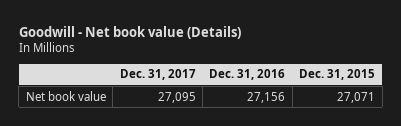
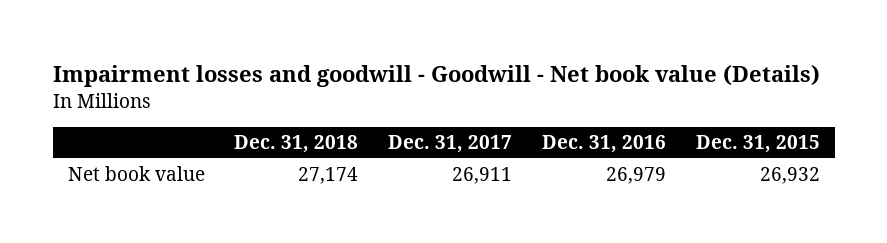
[18,25,241,39] Goodwill - Net book value (Details) -> [52,65,820,88] Impairment losses and goodwill - Goodwill - Net book value (Details)
none -> [234,134,359,153] Dec. 31, 2018
[157,91,196,103] 27,095 -> [452,167,513,185] 26,911
[247,91,286,103] 27,156 -> [605,167,666,185] 26,979
[337,91,376,103] 27,071 -> [759,167,820,185] 26,932

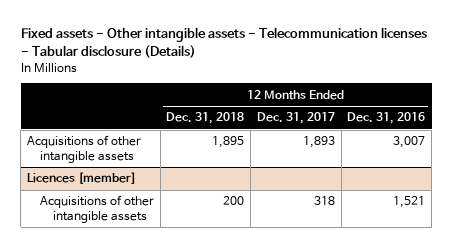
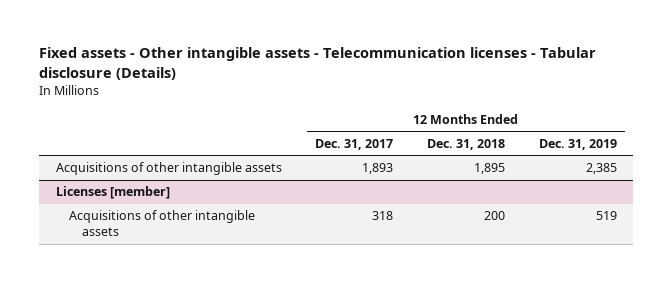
[347,112,426,125] Dec. 31, 2016 -> none
none -> [538,138,617,150] Dec. 31, 2019
[26,172,136,185] Licences [member] -> [55,186,170,200] Licenses [member]

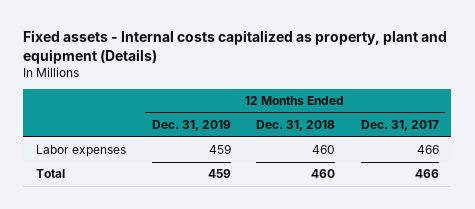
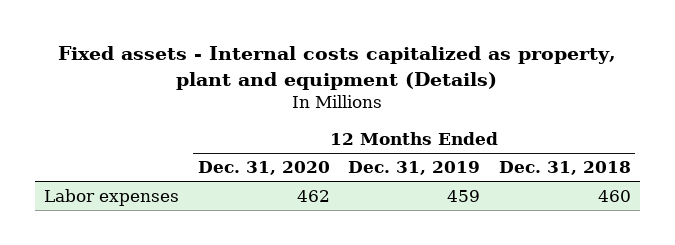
[360,120,439,132] Dec. 31, 2017 -> none
none -> [197,161,330,176] Dec. 31, 2020
[36,169,66,179] Total -> none

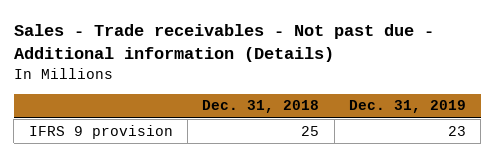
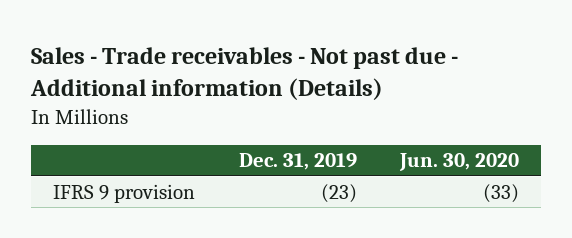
[202,100,320,114] Dec. 31, 2018 -> none
none -> [398,153,519,172] Jun. 30, 2020
[448,125,467,136] 23 -> [320,184,357,204] (23)

